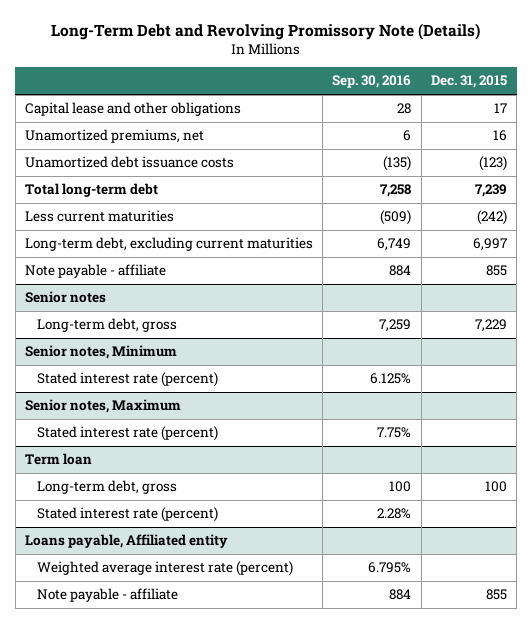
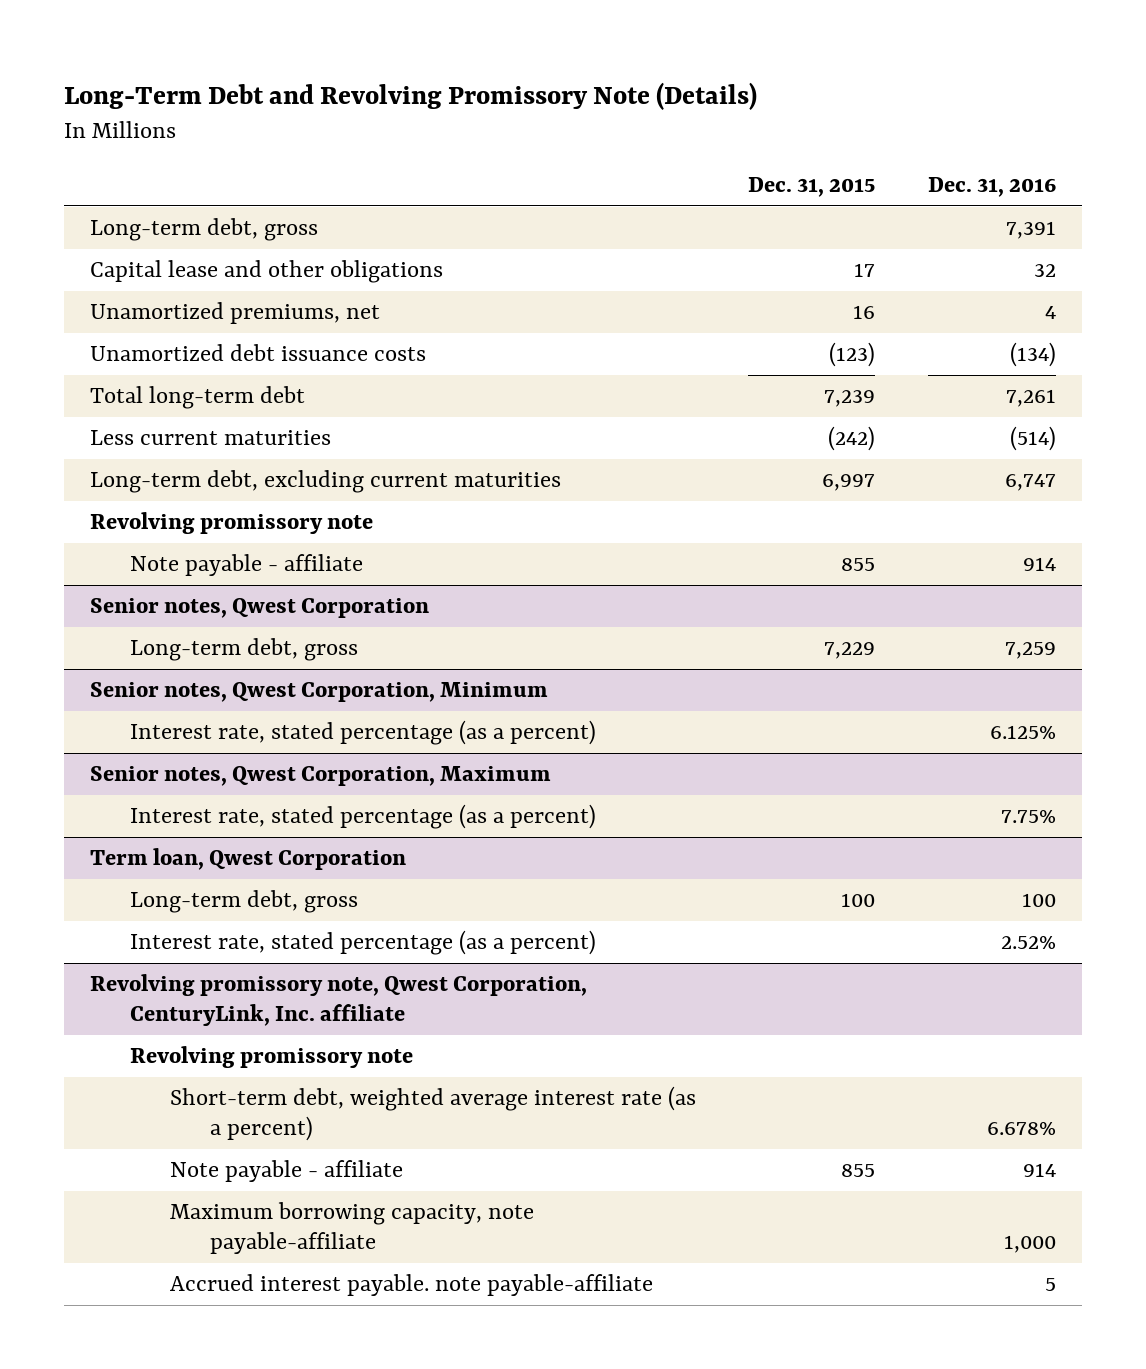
[332,75,412,89] Sep. 30, 2016 -> none
none -> [927,177,1056,198] Dec. 31, 2016
none -> [90,218,319,242] Long-term debt, gross
none -> [90,512,374,535] Revolving promissory note
[24,291,106,304] Senior notes -> [90,598,430,619] Senior notes, Qwest Corporation
[24,345,177,360] Senior notes, Minimum -> [90,682,549,703] Senior notes, Qwest Corporation, Minimum
[36,372,218,388] Stated interest rate (percent) -> [130,720,597,746] Interest rate, stated percentage (as a percent)
[24,399,181,414] Senior notes, Maximum -> [90,766,552,787] Senior notes, Qwest Corporation, Maximum
[36,426,218,442] Stated interest rate (percent) -> [130,804,597,830] Interest rate, stated percentage (as a percent)
[24,453,92,466] Term loan -> [90,848,407,871] Term loan, Qwest Corporation
[36,507,218,523] Stated interest rate (percent) -> [130,930,597,956] Interest rate, stated percentage (as a percent)
[24,534,228,549] Loans payable, Affiliated entity -> [90,974,588,1027] Revolving promissory note, Qwest Corporation, CenturyLink, Inc. affiliate
none -> [130,1046,414,1069] Revolving promissory note
[36,561,293,577] Weighted average interest rate (percent) -> [170,1086,697,1142] Short-term debt, weighted average interest rate (as a percent)
none -> [170,1202,535,1255] Maximum borrowing capacity, note payable-affiliate
none -> [170,1274,654,1297] Accrued interest payable. note payable-affiliate

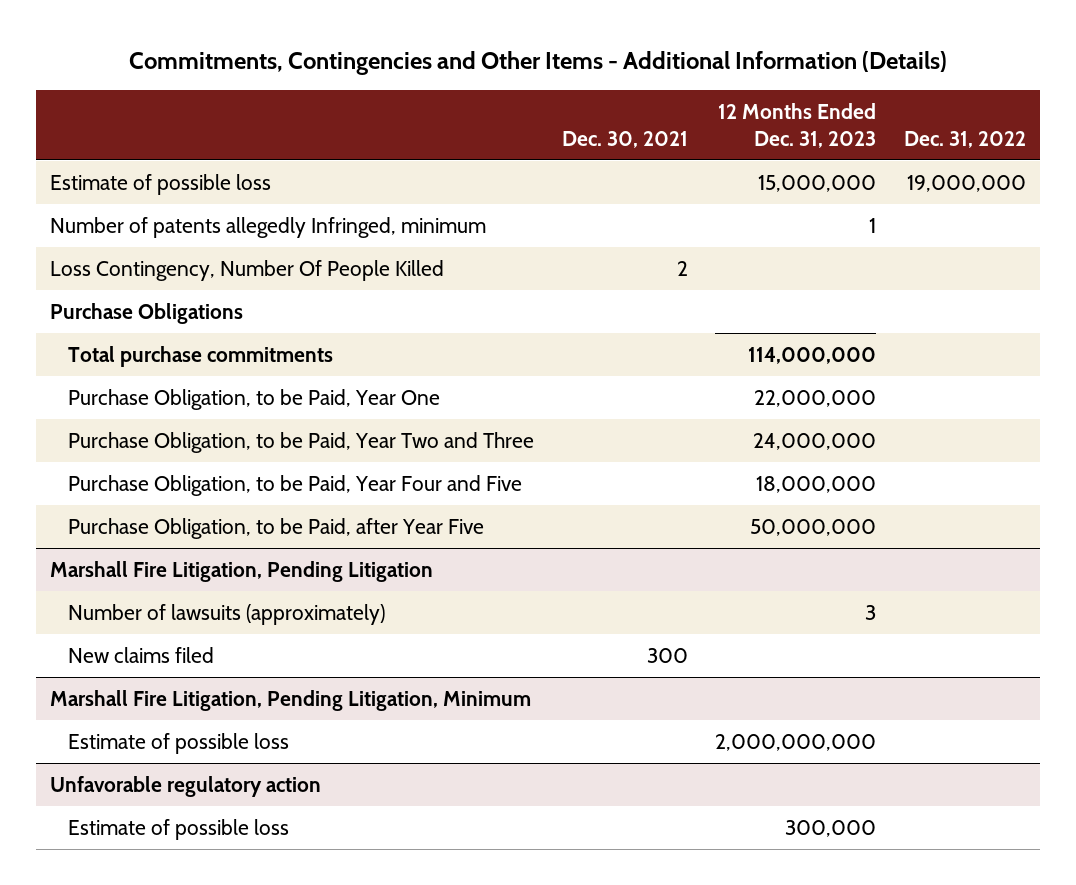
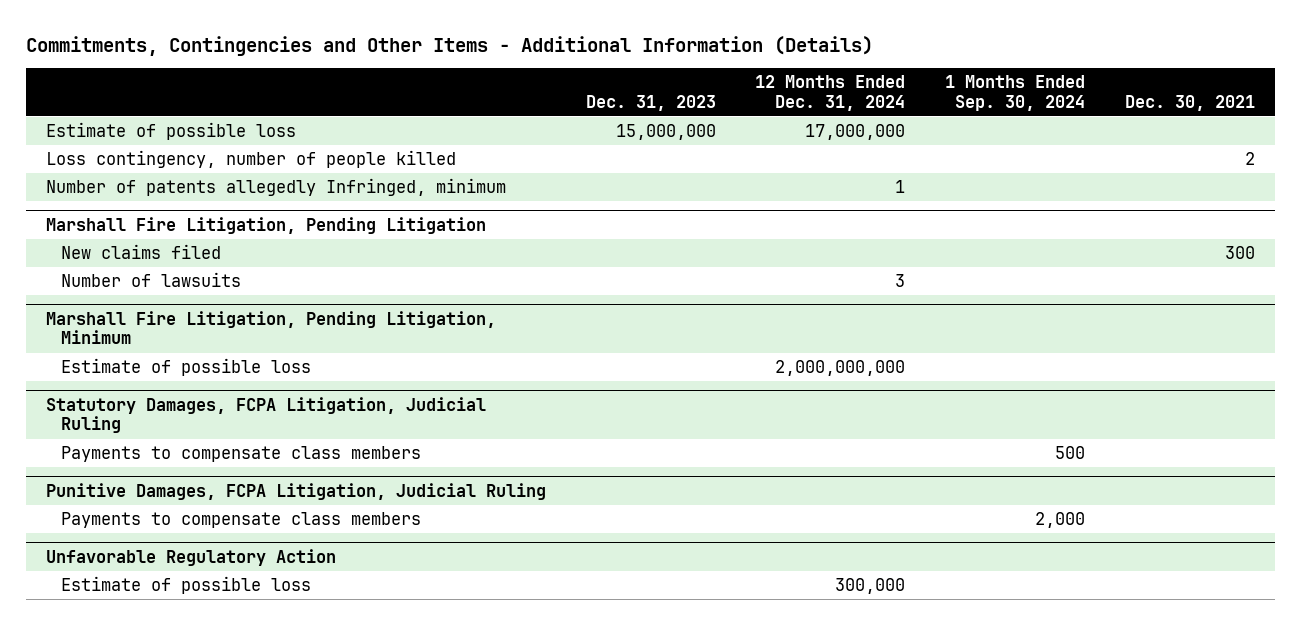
[718,102,877,148] 12 Months Ended Dec. 31, 2023 -> none
[903,130,1026,148] Dec. 31, 2022 -> none
none -> [585,94,716,111] Dec. 31, 2023
none -> [755,75,906,111] 12 Months Ended Dec. 31, 2024
none -> [945,75,1086,111] 1 Months Ended Sep. 30, 2024
none -> [46,150,457,169] Loss contingency, number of people killed
[50,259,445,281] Loss Contingency, Number Of People Killed -> none
[50,302,244,324] Purchase Obligations -> none
[68,345,334,367] Total purchase commitments -> none
[68,388,441,410] Purchase Obligation, to be Paid, Year One -> none
[68,431,535,453] Purchase Obligation, to be Paid, Year Two and Three -> none
[68,474,523,496] Purchase Obligation, to be Paid, Year Four and Five -> none
[68,517,485,539] Purchase Obligation, to be Paid, after Year Five -> none
[68,603,386,625] Number of lawsuits (approximately) -> none
none -> [60,272,241,288] Number of lawsuits
none -> [46,396,487,434] Statutory Damages, FCPA Litigation, Judicial Ruling
none -> [60,446,421,463] Payments to compensate class members
none -> [46,482,547,500] Punitive Damages, FCPA Litigation, Judicial Ruling
none -> [60,512,421,529] Payments to compensate class members
[50,775,322,797] Unfavorable regulatory action -> [46,548,337,566] Unfavorable Regulatory Action

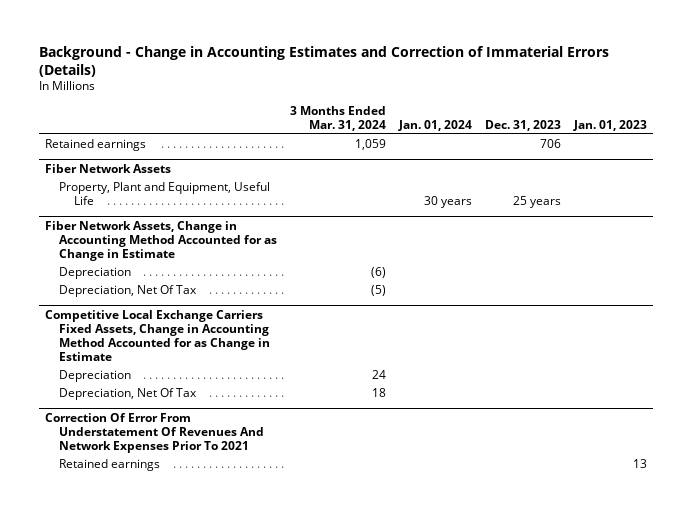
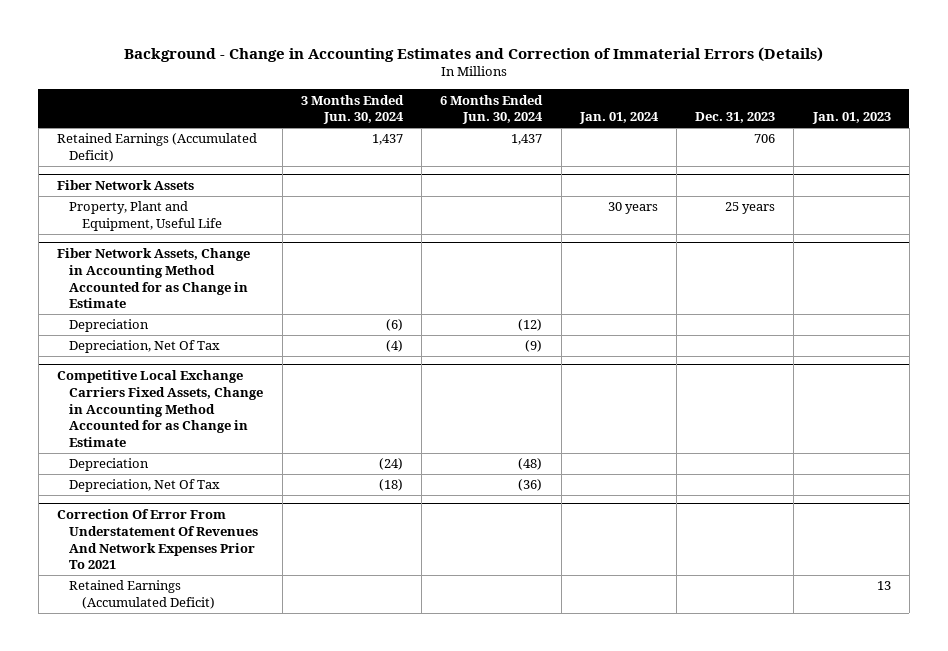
[290,106,387,131] 3 Months Ended Mar. 31, 2024 -> none
none -> [300,94,404,125] 3 Months Ended Jun. 30, 2024
none -> [440,94,544,125] 6 Months Ended Jun. 30, 2024
[44,139,146,152] Retained earnings -> [57,133,258,163] Retained Earnings (Accumulated Deficit)
[59,459,161,472] Retained earnings -> [69,580,215,610] Retained Earnings (Accumulated Deficit)

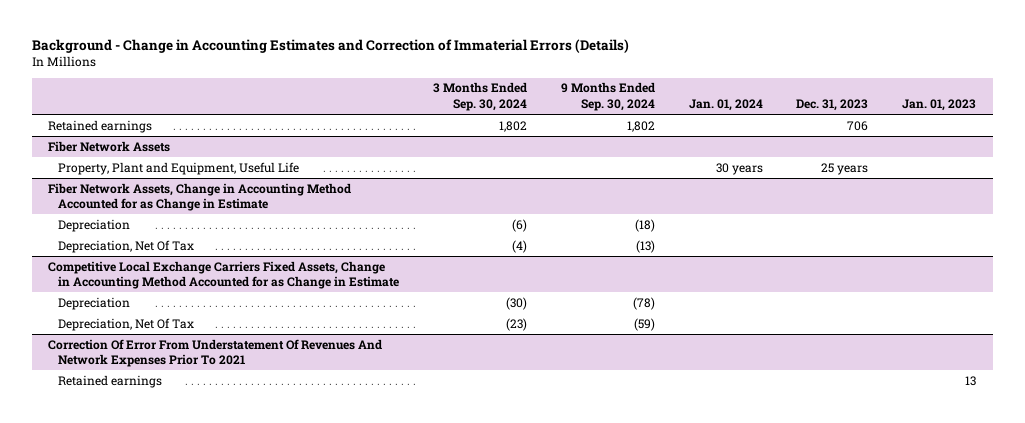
[300,94,404,125] 3 Months Ended Jun. 30, 2024 -> none
[440,94,544,125] 6 Months Ended Jun. 30, 2024 -> none
none -> [432,82,527,111] 3 Months Ended Sep. 30, 2024
none -> [560,82,655,111] 9 Months Ended Sep. 30, 2024
[57,133,258,163] Retained Earnings (Accumulated Deficit) -> [48,119,153,133] Retained earnings
[69,580,215,610] Retained Earnings (Accumulated Deficit) -> [57,374,162,388] Retained earnings

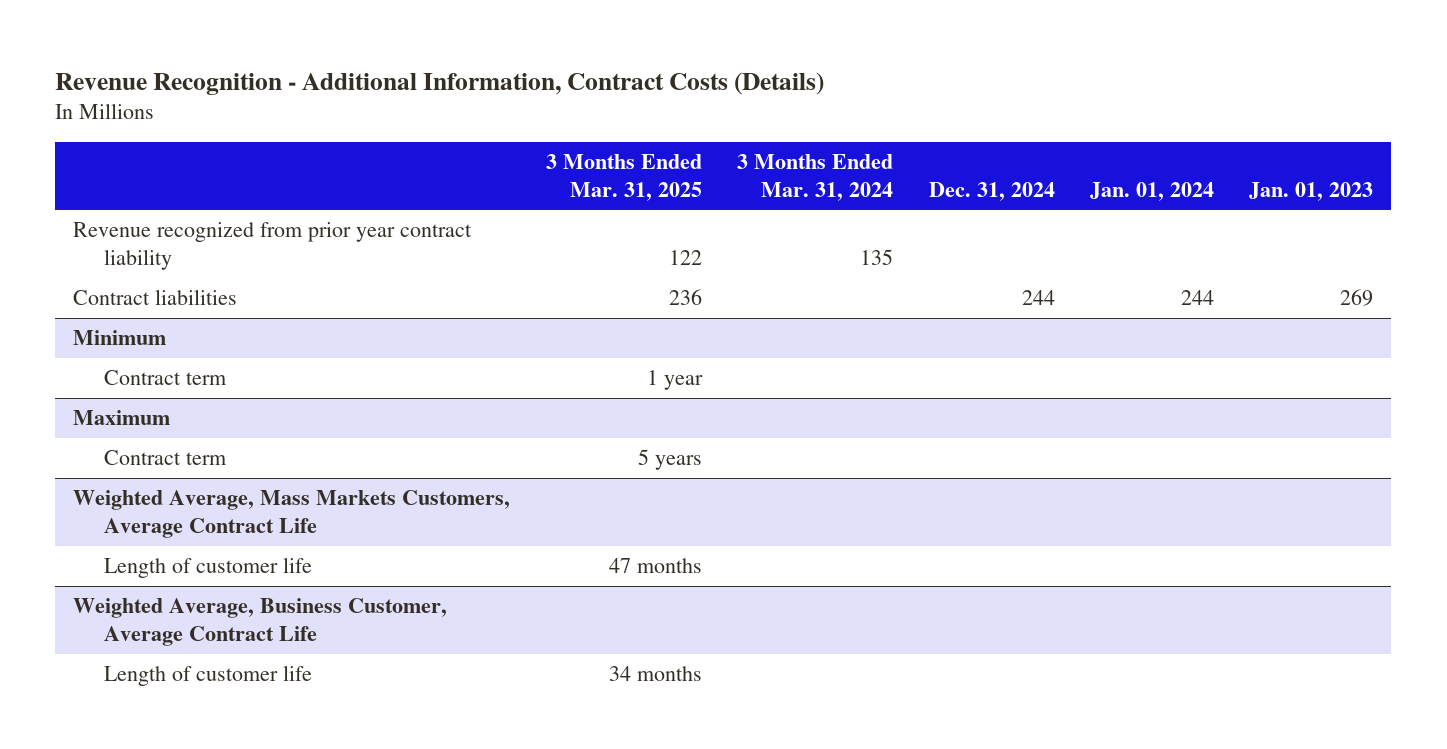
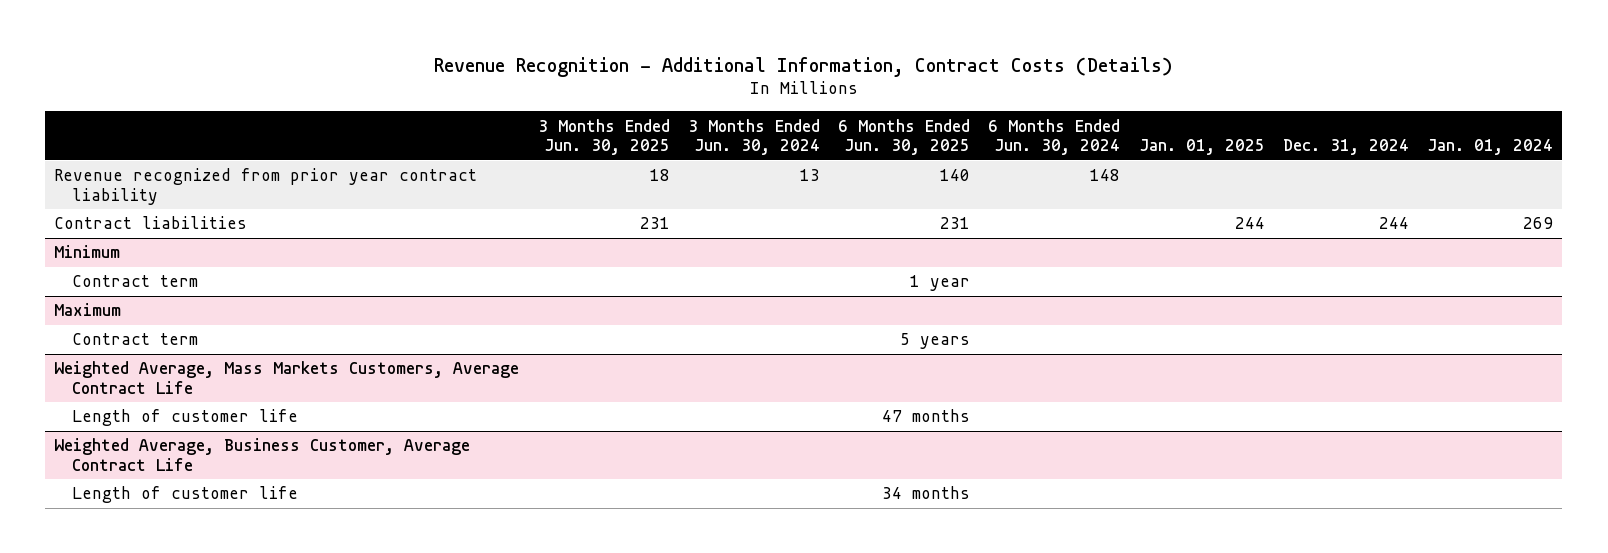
[545,153,702,201] 3 Months Ended Mar. 31, 2025 -> none
[737,153,894,201] 3 Months Ended Mar. 31, 2024 -> none
[1249,181,1374,201] Jan. 01, 2023 -> none
none -> [537,118,670,156] 3 Months Ended Jun. 30, 2025
none -> [687,118,820,156] 3 Months Ended Jun. 30, 2024
none -> [838,118,971,156] 6 Months Ended Jun. 30, 2025
none -> [988,118,1121,156] 6 Months Ended Jun. 30, 2024
none -> [1138,139,1265,156] Jan. 01, 2025
[1180,290,1214,306] 244 -> [1523,217,1554,230] 269

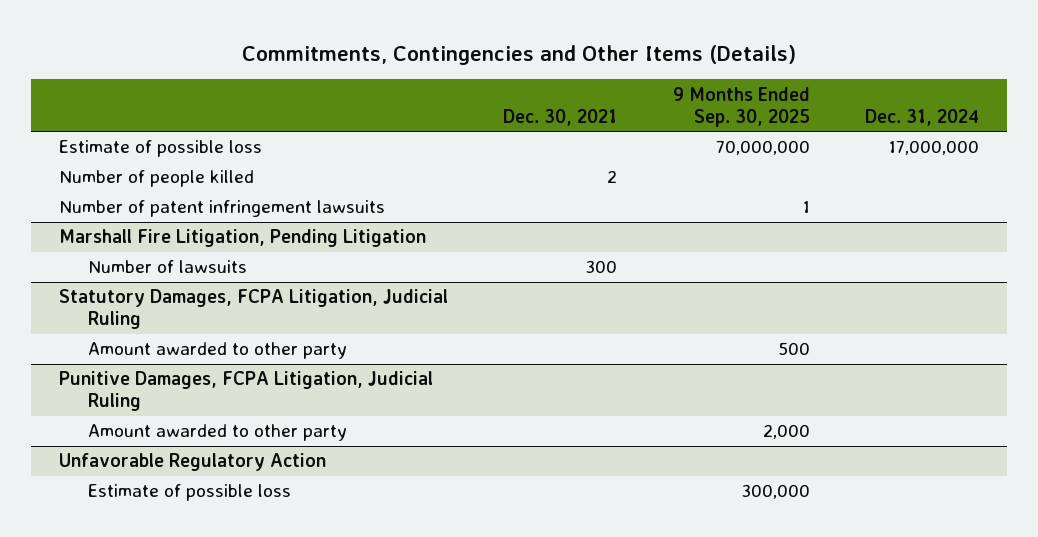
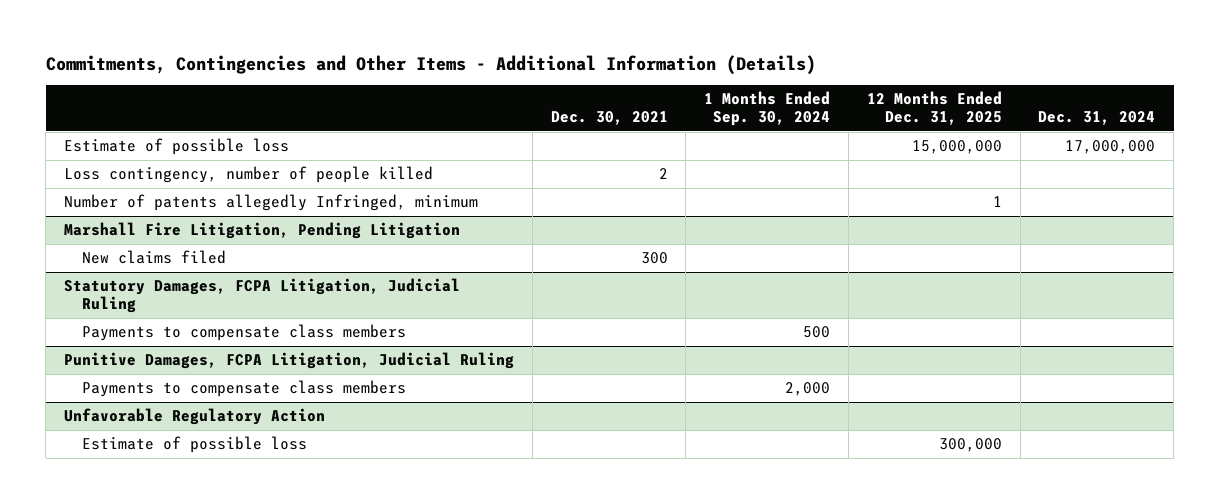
[242,44,797,65] Commitments, Contingencies and Other Items (Details) -> [45,54,816,75] Commitments, Contingencies and Other Items - Additional Information (Details)
[672,86,810,127] 9 Months Ended Sep. 30, 2025 -> none
none -> [704,91,831,127] 1 Months Ended Sep. 30, 2024
none -> [866,91,1002,126] 12 Months Ended Dec. 31, 2025
[58,170,254,188] Number of people killed -> [63,166,433,184] Loss contingency, number of people killed
[58,200,385,218] Number of patent infringement lawsuits -> [63,194,478,212] Number of patents allegedly Infringed, minimum
[87,260,247,274] Number of lawsuits -> [82,250,227,265] New claims filed
[87,342,347,360] Amount awarded to other party -> [82,324,407,342] Payments to compensate class members
[87,424,347,442] Amount awarded to other party -> [82,380,407,398] Payments to compensate class members

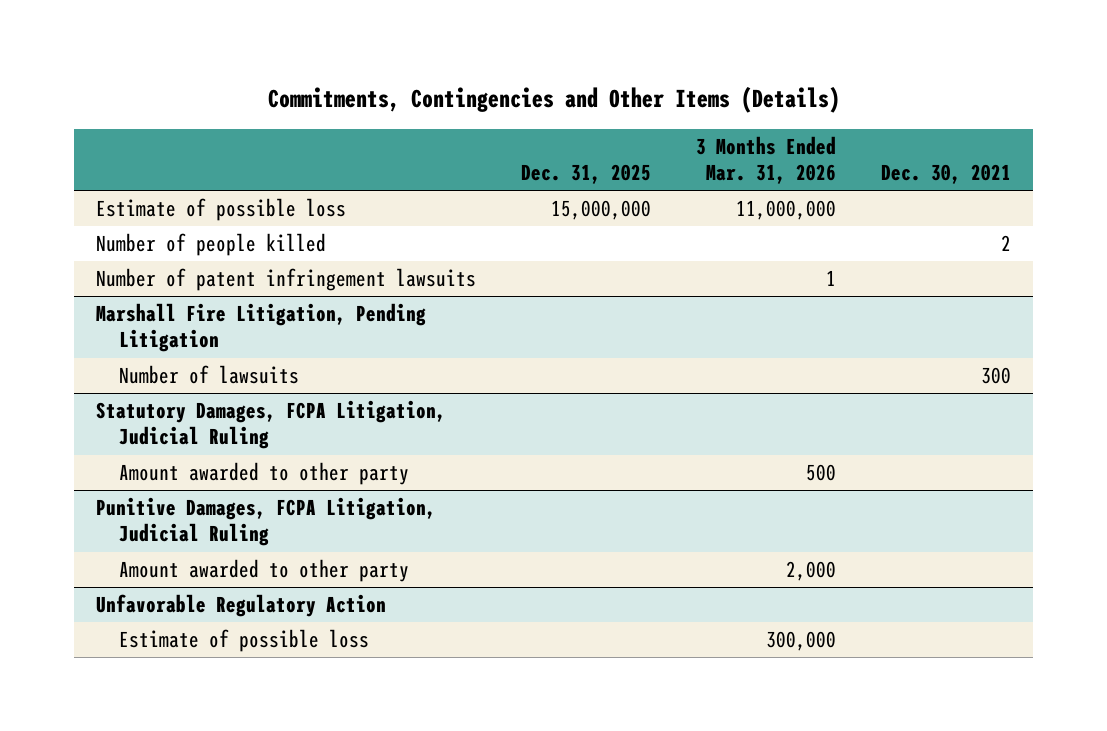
[45,54,816,75] Commitments, Contingencies and Other Items - Additional Information (Details) -> [267,86,840,114] Commitments, Contingencies and Other Items (Details)
[704,91,831,127] 1 Months Ended Sep. 30, 2024 -> none
[866,91,1002,126] 12 Months Ended Dec. 31, 2025 -> none
[1038,111,1156,126] Dec. 31, 2024 -> none
none -> [521,163,652,184] Dec. 31, 2025
none -> [695,135,836,184] 3 Months Ended Mar. 31, 2026
[63,166,433,184] Loss contingency, number of people killed -> [96,233,327,257] Number of people killed
[63,194,478,212] Number of patents allegedly Infringed, minimum -> [96,268,477,292] Number of patent infringement lawsuits
[82,250,227,265] New claims filed -> [119,365,300,385] Number of lawsuits
[82,324,407,342] Payments to compensate class members -> [119,462,410,486] Amount awarded to other party
[82,380,407,398] Payments to compensate class members -> [119,559,410,583] Amount awarded to other party

